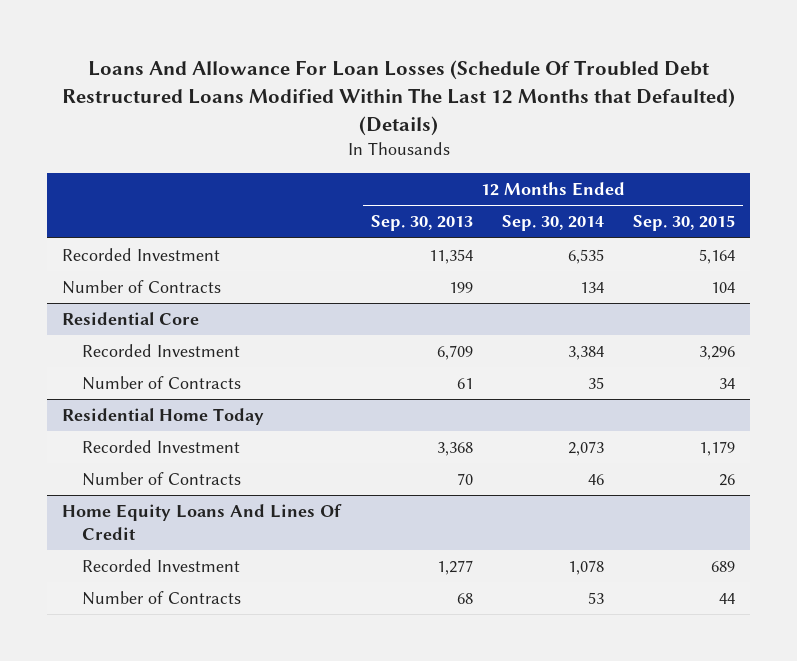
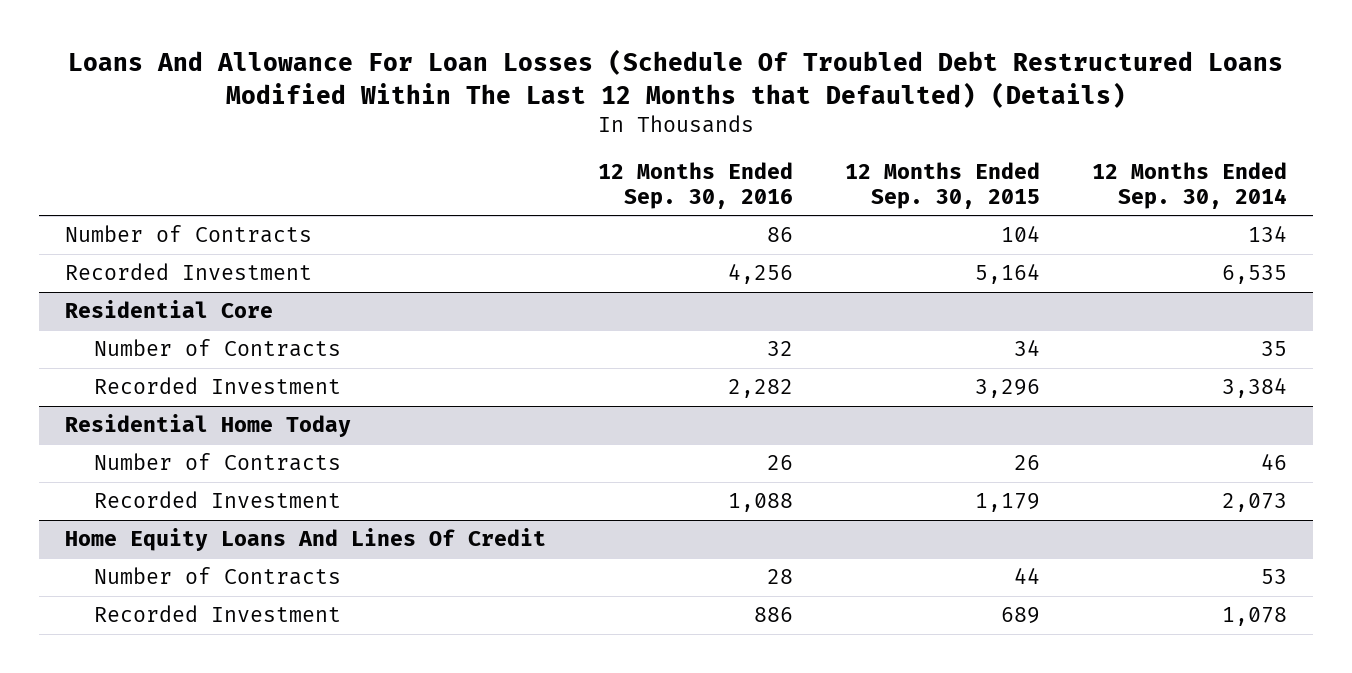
[370,215,473,232] Sep. 30, 2013 -> none
none -> [598,161,794,209] 12 Months Ended Sep. 30, 2016
[62,247,221,261] Recorded Investment -> [65,263,313,281] Recorded Investment
[81,343,240,357] Recorded Investment -> [93,377,341,395] Recorded Investment
[81,439,240,453] Recorded Investment -> [93,491,341,509] Recorded Investment
[81,558,240,572] Recorded Investment -> [93,605,341,623] Recorded Investment

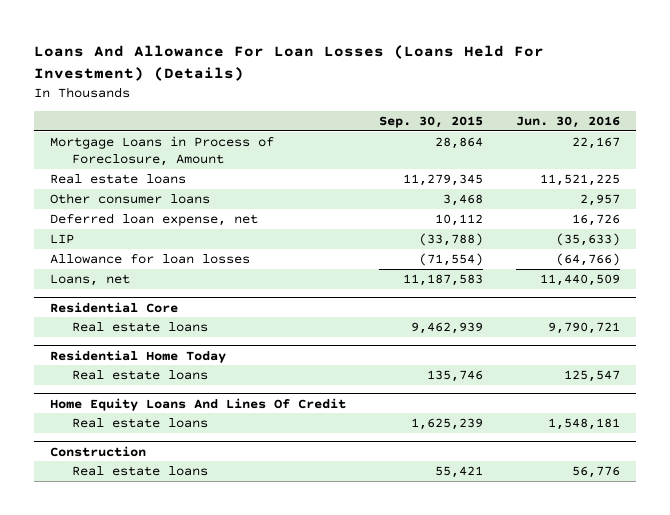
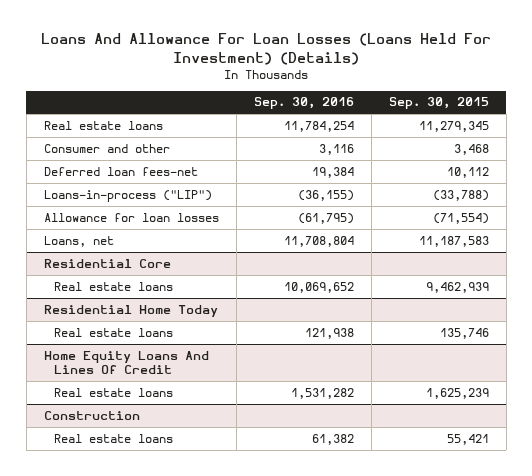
[515,115,620,128] Jun. 30, 2016 -> none
none -> [253,97,354,110] Sep. 30, 2016
[50,136,275,166] Mortgage Loans in Process of Foreclosure, Amount -> none
[50,193,211,205] Other consumer loans -> [43,143,170,153] Consumer and other
[50,213,259,227] Deferred loan expense, net -> [43,166,198,176] Deferred loan fees-net
[50,234,75,245] LIP -> [43,189,212,202] Loans-in-process ("LIP")

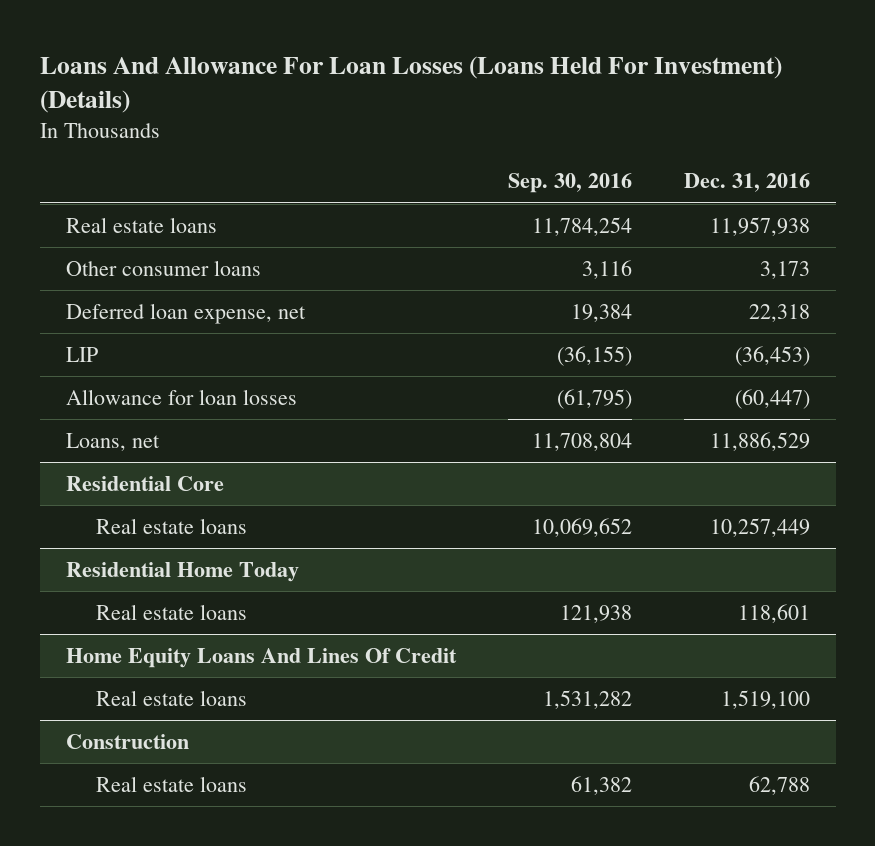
[388,97,489,110] Sep. 30, 2015 -> none
none -> [683,173,810,193] Dec. 31, 2016
[43,143,170,153] Consumer and other -> [65,259,261,276] Other consumer loans
[43,166,198,176] Deferred loan fees-net -> [65,302,306,324] Deferred loan expense, net
[43,189,212,202] Loans-in-process ("LIP") -> [65,346,98,362] LIP

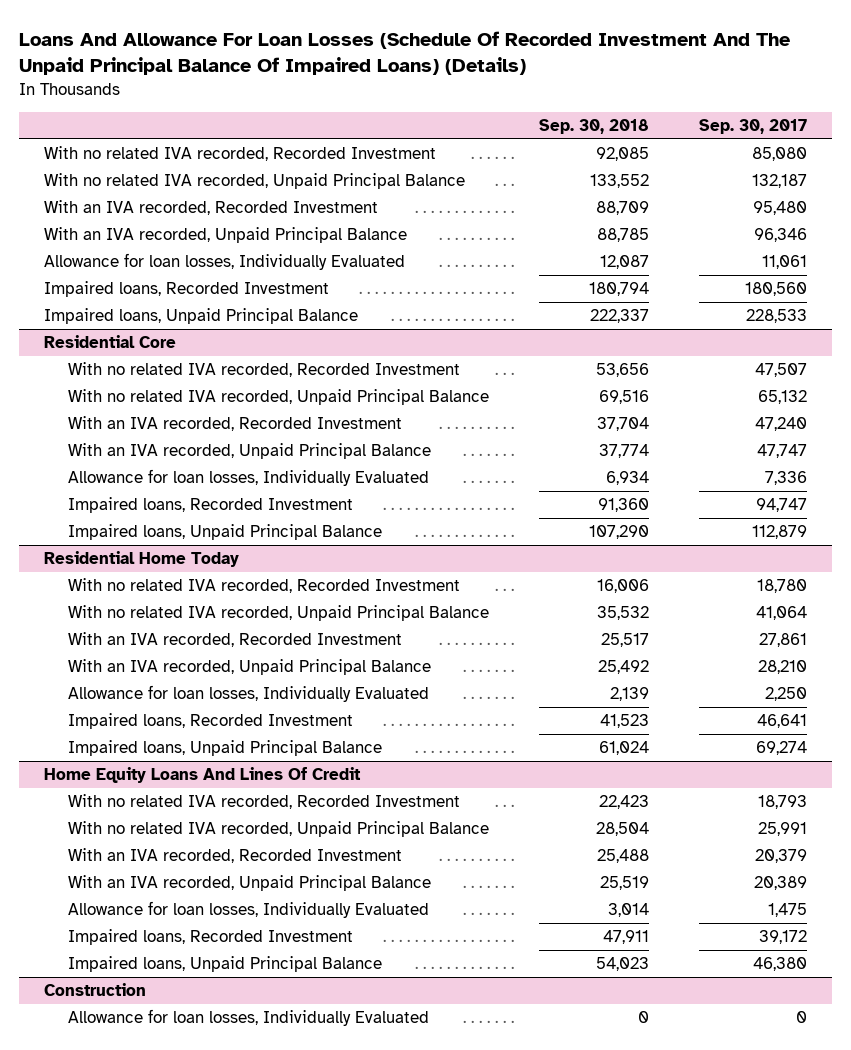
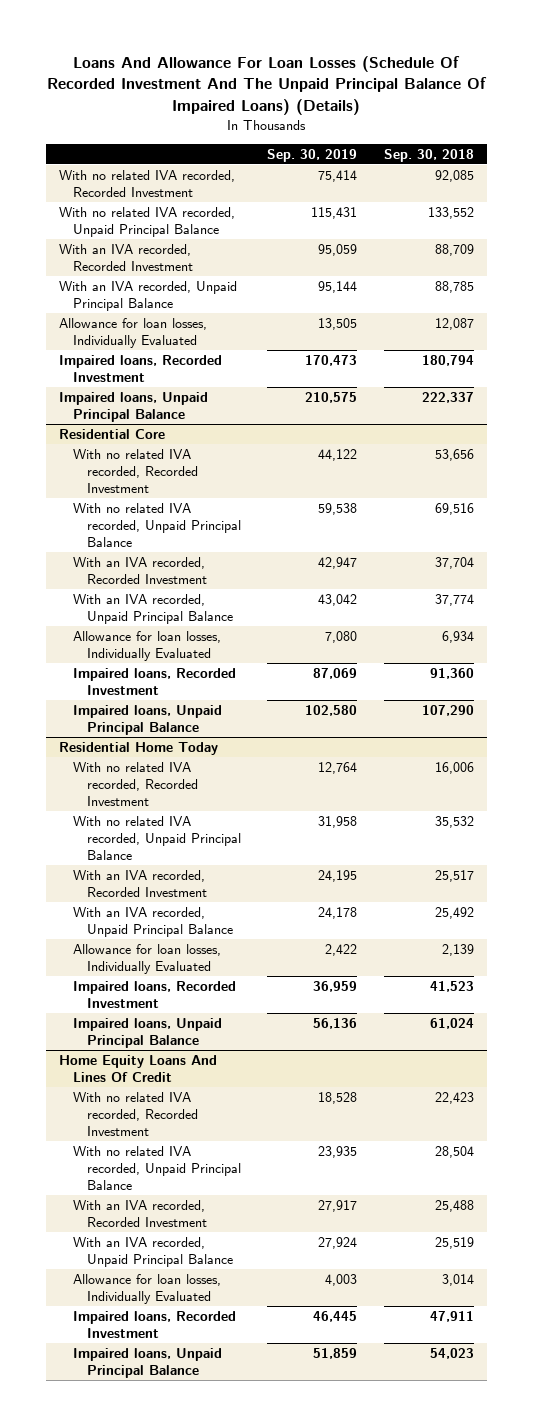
[698,119,807,135] Sep. 30, 2017 -> none
none -> [267,148,358,162] Sep. 30, 2019
[44,983,147,997] Construction -> none
[68,1009,430,1027] Allowance for loan losses, Individually Evaluated -> none

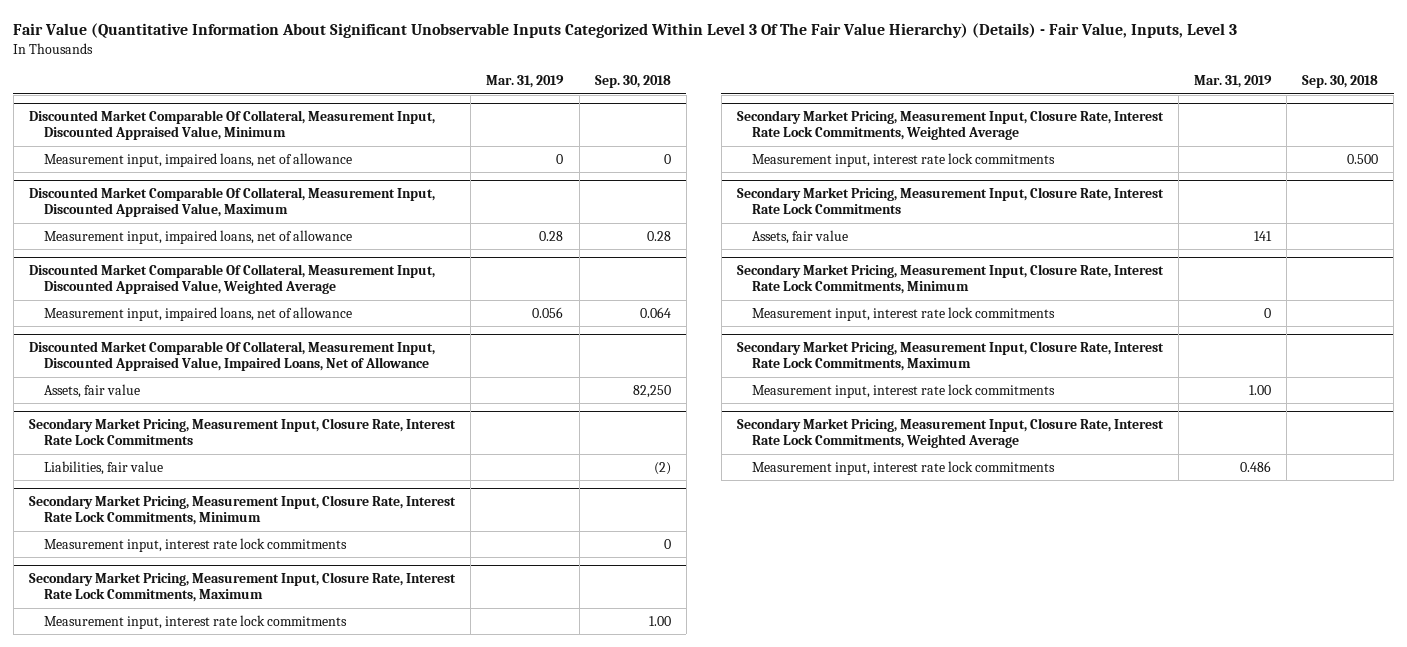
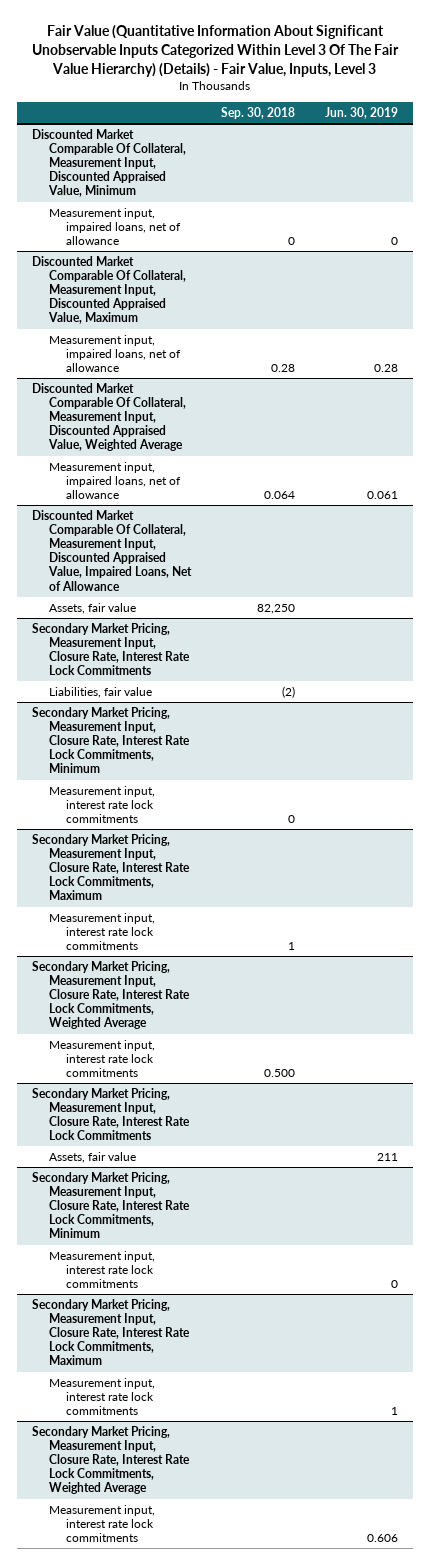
[486,75,565,89] Mar. 31, 2019 -> none
none -> [325,107,399,120] Jun. 30, 2019
[648,615,671,626] 1.00 -> [288,942,296,951] 1

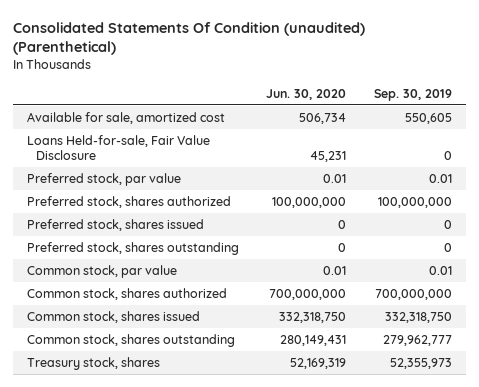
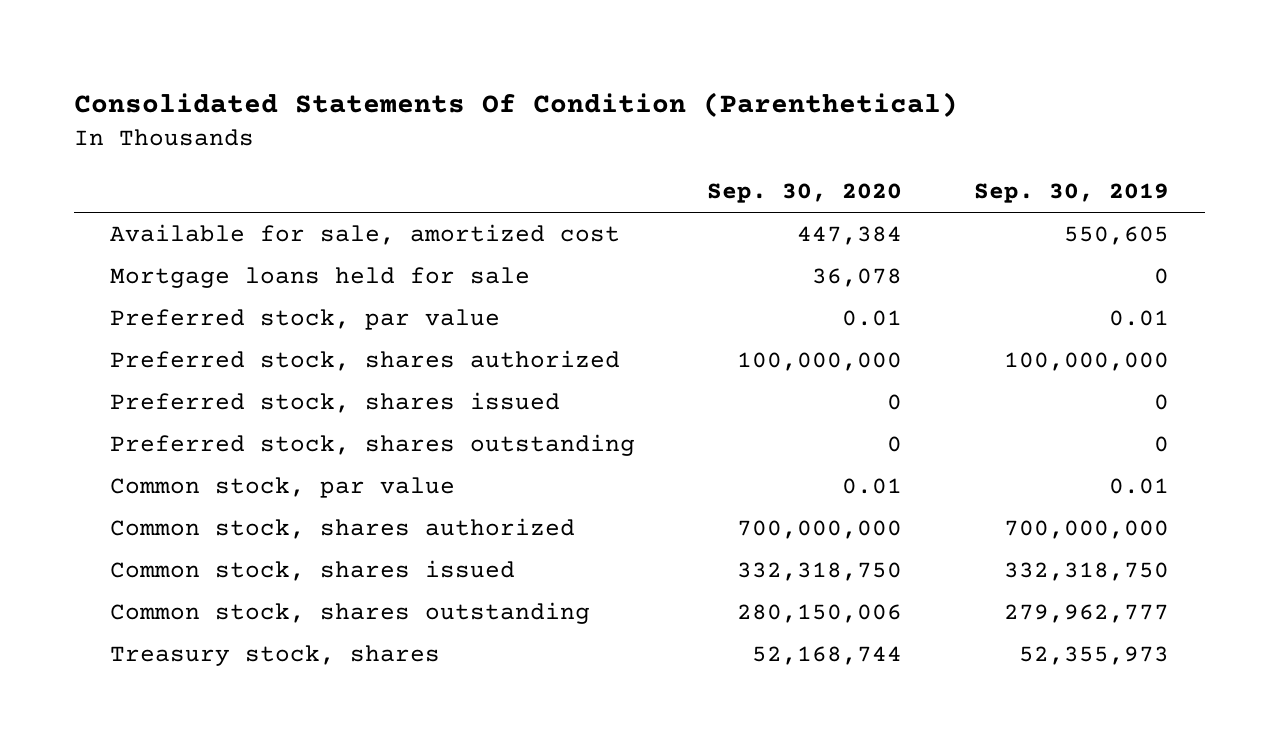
[12,21,365,56] Consolidated Statements Of Condition (unaudited) (Parenthetical) -> [74,92,959,118] Consolidated Statements Of Condition (Parenthetical)
[266,88,347,100] Jun. 30, 2020 -> none
none -> [706,183,902,204] Sep. 30, 2020
[26,134,210,160] Loans Held-for-sale, Fair Value Disclosure -> [110,267,531,289] Mortgage loans held for sale

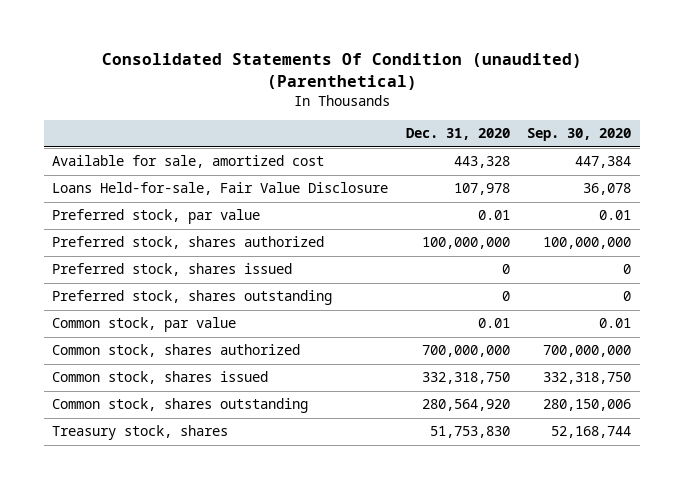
[74,92,959,118] Consolidated Statements Of Condition (Parenthetical) -> [101,53,582,91] Consolidated Statements Of Condition (unaudited) (Parenthetical)
[973,183,1169,204] Sep. 30, 2019 -> none
none -> [405,128,510,141] Dec. 31, 2020
[110,267,531,289] Mortgage loans held for sale -> [52,182,389,196] Loans Held-for-sale, Fair Value Disclosure

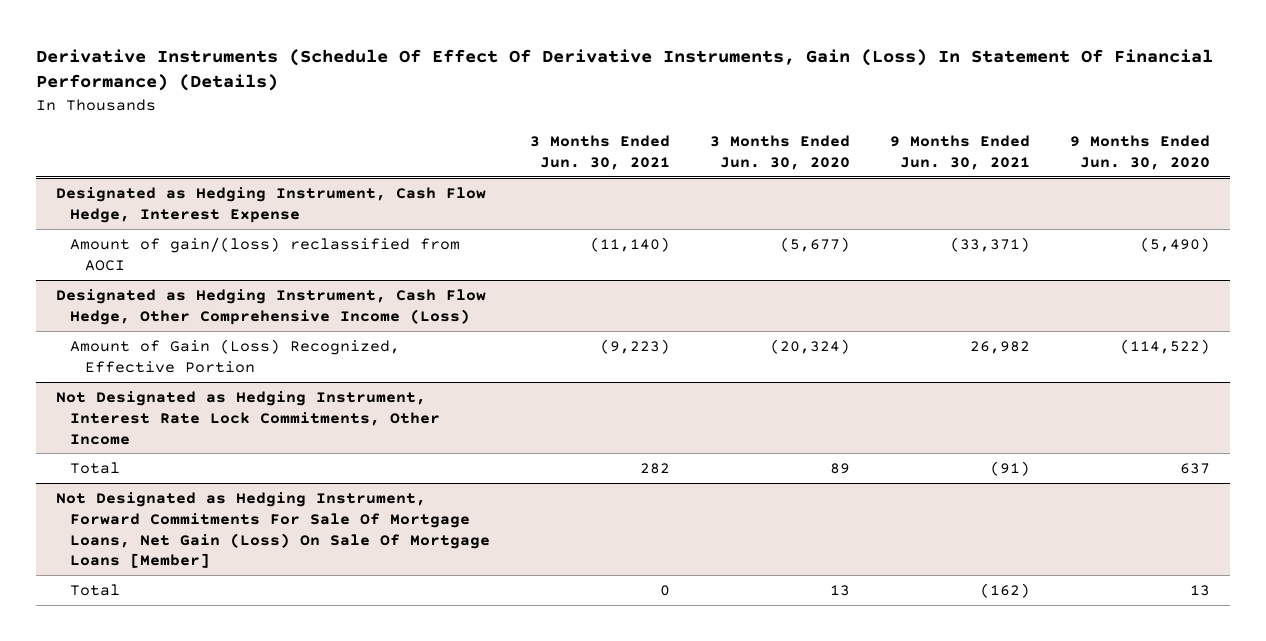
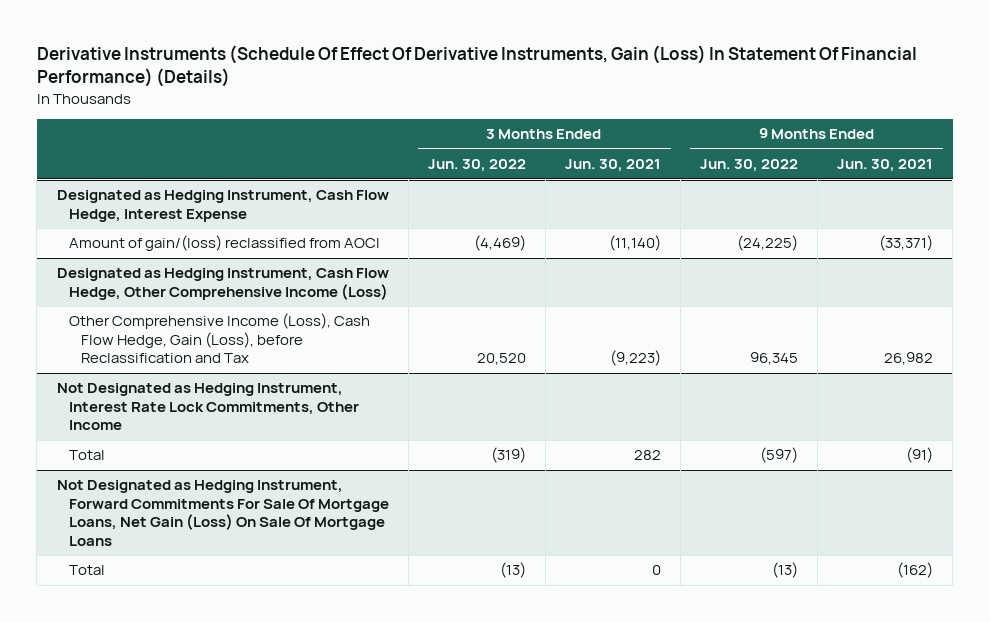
[710,135,851,171] 3 Months Ended Jun. 30, 2020 -> none
[1070,135,1211,171] 9 Months Ended Jun. 30, 2020 -> none
none -> [427,159,526,173] Jun. 30, 2022
none -> [700,159,799,173] Jun. 30, 2022
[70,338,401,373] Amount of Gain (Loss) Recognized, Effective Portion -> [68,313,370,364] Other Comprehensive Income (Loss), Cash Flow Hedge, Gain (Loss), before Reclassification and Tax
[55,491,491,569] Not Designated as Hedging Instrument, Forward Commitments For Sale Of Mortgage Loans, Net Gain (Loss) On Sale Of Mortgage Loans [Member] -> [56,480,389,546] Not Designated as Hedging Instrument, Forward Commitments For Sale Of Mortgage Loans, Net Gain (Loss) On Sale Of Mortgage Loans

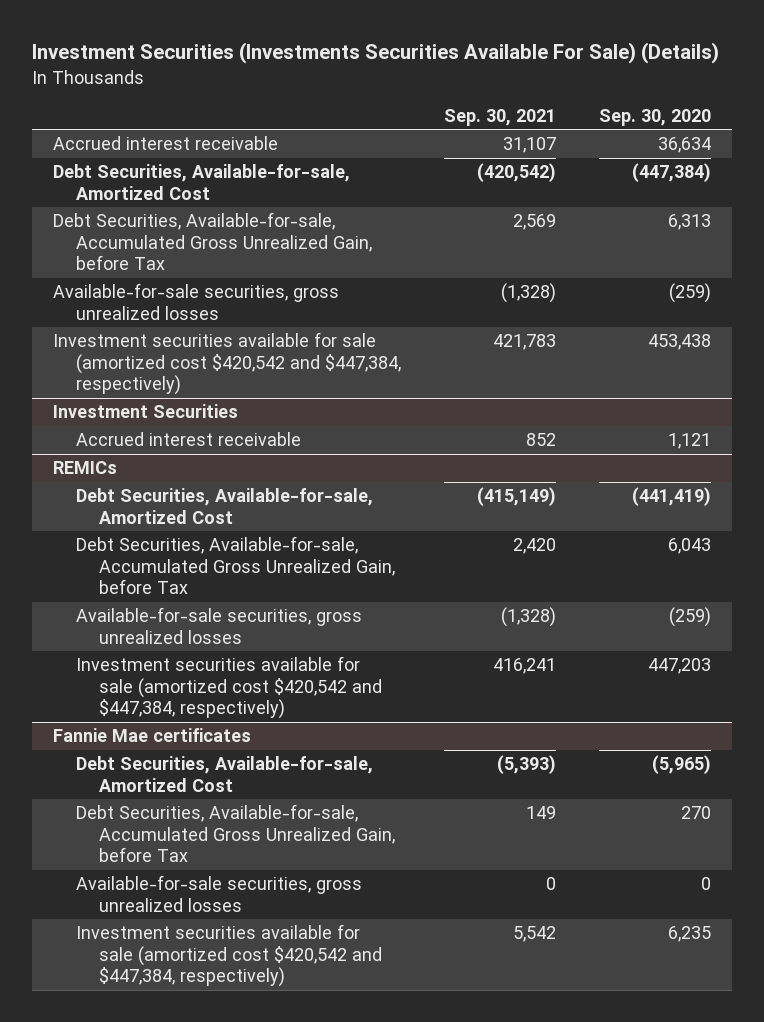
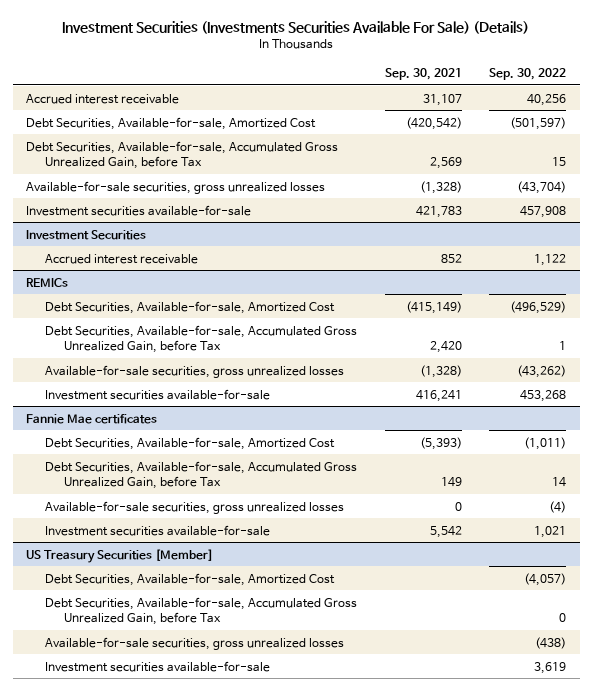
[598,108,711,126] Sep. 30, 2020 -> none
none -> [489,67,567,80] Sep. 30, 2022
[52,332,402,396] Investment securities available for sale (amortized cost $420,542 and $447,384, respectively) -> [26,204,252,216] Investment securities available-for-sale
[76,656,383,720] Investment securities available for sale (amortized cost $420,542 and $447,384, respectively) -> [45,388,271,400] Investment securities available-for-sale
[76,924,383,988] Investment securities available for sale (amortized cost $420,542 and $447,384, respectively) -> [45,524,271,536] Investment securities available-for-sale
none -> [26,548,214,563] US Treasury Securities [Member]
none -> [45,572,336,586] Debt Securities, Available-for-sale, Amortized Cost
none -> [45,596,358,626] Debt Securities, Available-for-sale, Accumulated Gross Unrealized Gain, before Tax
none -> [45,636,345,650] Available-for-sale securities, gross unrealized losses
none -> [45,660,271,672] Investment securities available-for-sale

